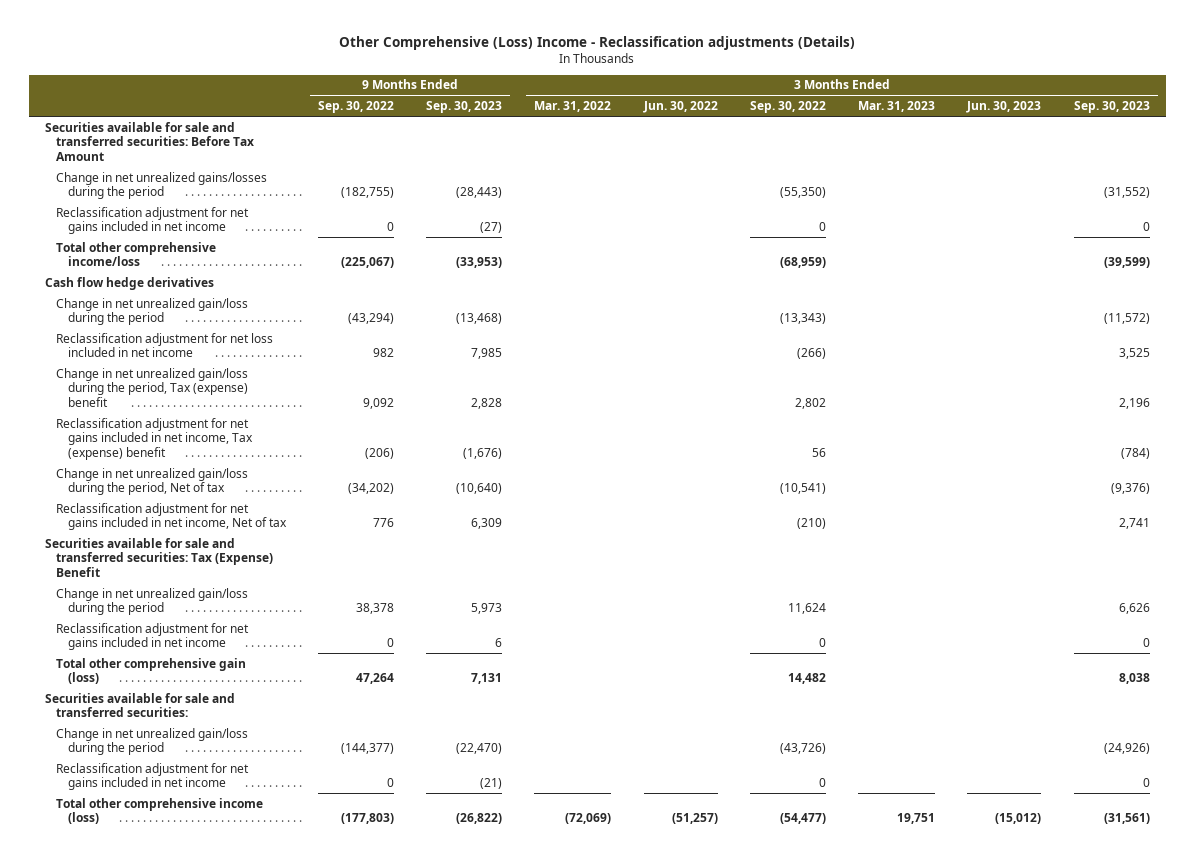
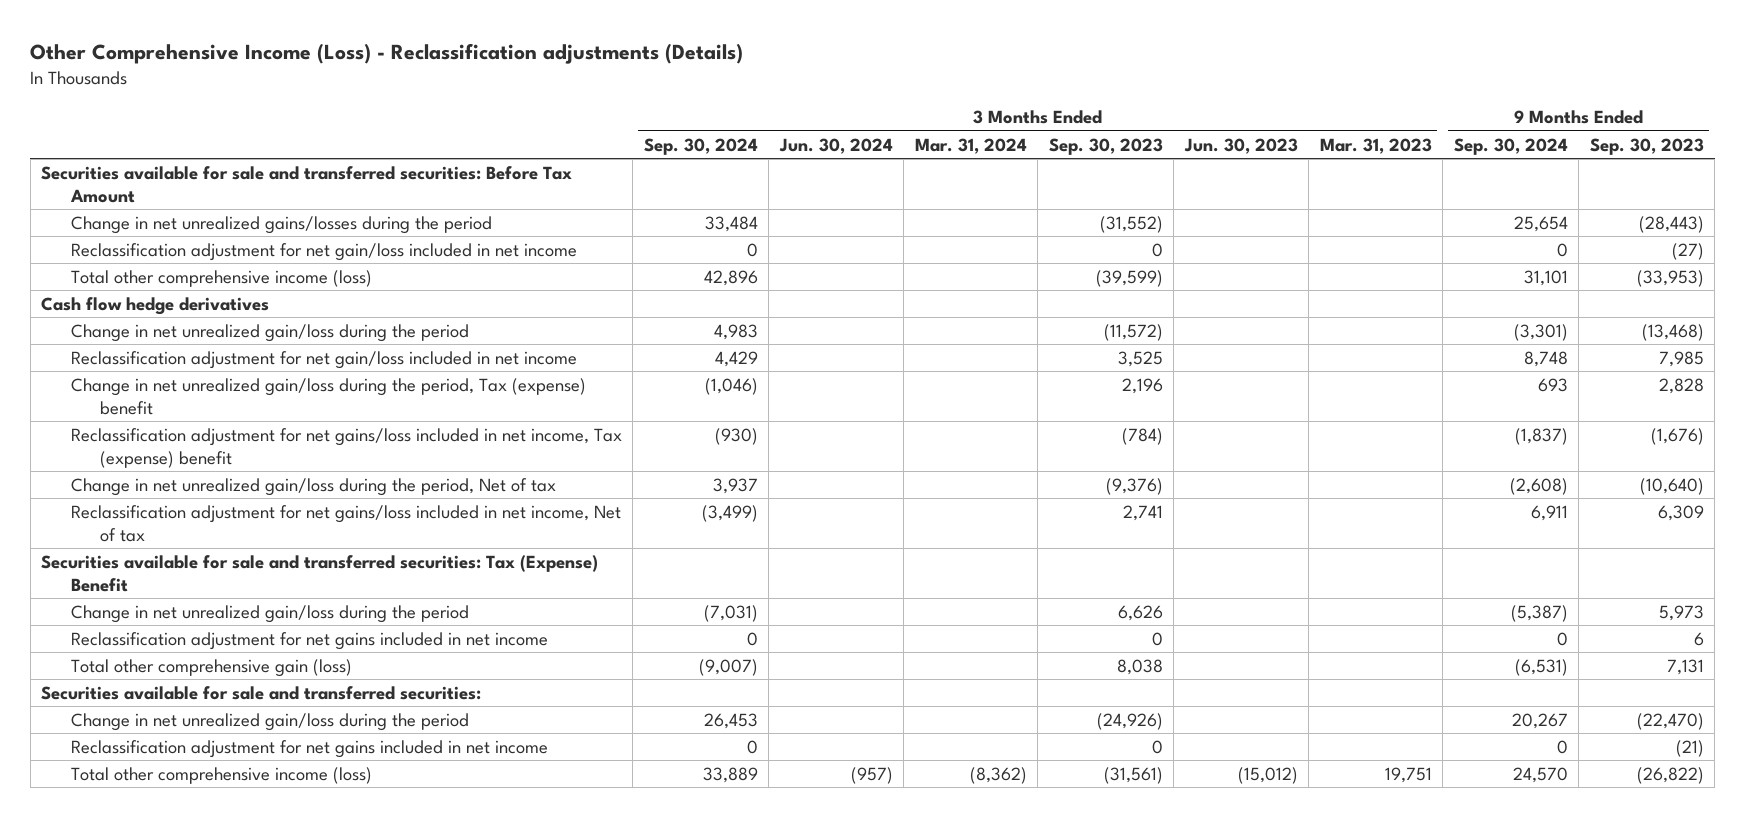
[339,35,856,50] Other Comprehensive (Loss) Income - Reclassification adjustments (Details) -> [30,43,744,65] Other Comprehensive Income (Loss) - Reclassification adjustments (Details)
[317,101,394,114] Sep. 30, 2022 -> none
[534,101,612,113] Mar. 31, 2022 -> none
[642,101,718,114] Jun. 30, 2022 -> none
[749,101,826,114] Sep. 30, 2022 -> none
none -> [643,137,758,155] Sep. 30, 2024
none -> [778,137,893,154] Jun. 30, 2024
none -> [914,137,1027,154] Mar. 31, 2024
none -> [1453,137,1568,155] Sep. 30, 2024
[56,206,250,235] Reclassification adjustment for net gains included in net income -> [70,242,577,261] Reclassification adjustment for net gain/loss included in net income
[56,241,217,267] Total other comprehensive income/loss -> [70,269,372,287] Total other comprehensive income (loss)
[56,332,274,358] Reclassification adjustment for net loss included in net income -> [70,350,577,369] Reclassification adjustment for net gain/loss included in net income
[56,417,253,460] Reclassification adjustment for net gains included in net income, Tax (expense) benefit -> [70,427,622,468] Reclassification adjustment for net gains/loss included in net income, Tax (expense) benefit
[56,502,287,531] Reclassification adjustment for net gains included in net income, Net of tax -> [70,504,621,542] Reclassification adjustment for net gains/loss included in net income, Net of tax

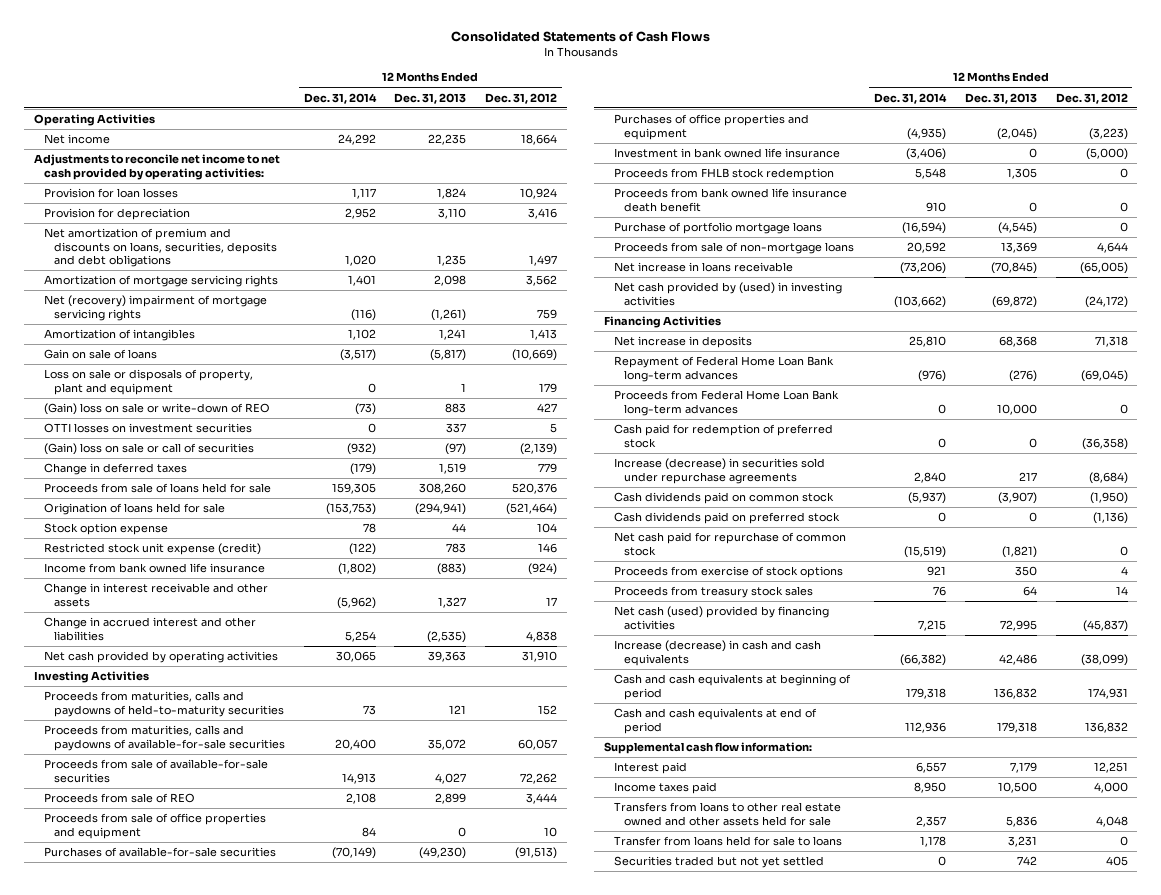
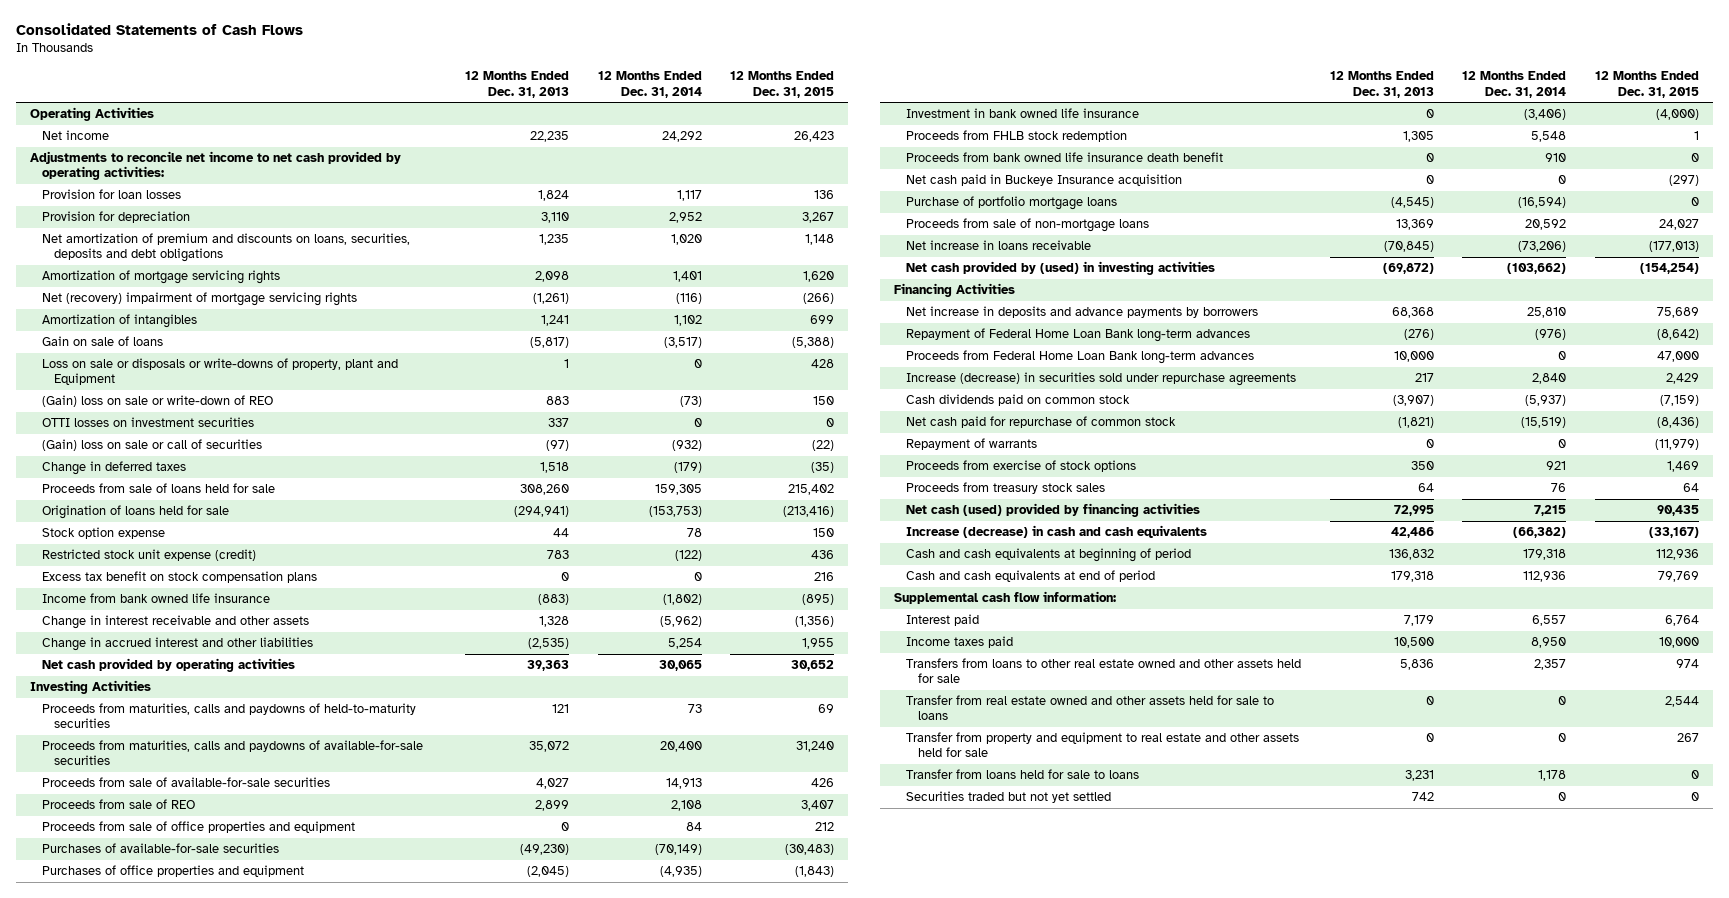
[485,92,558,104] Dec. 31, 2012 -> none
none -> [730,71,835,98] 12 Months Ended Dec. 31, 2015
[43,369,253,395] Loss on sale or disposals of property, plant and equipment -> [41,358,398,386] Loss on sale or disposals or write-downs of property, plant and Equipment
[439,463,467,475] 1,519 -> [540,462,570,474] 1,518
none -> [41,571,317,584] Excess tax benefit on stock compensation plans
[438,596,467,608] 1,327 -> [539,616,570,628] 1,328
none -> [906,174,1183,187] Net cash paid in Buckeye Insurance acquisition
[614,336,753,349] Net increase in deposits -> [906,306,1259,319] Net increase in deposits and advance payments by borrowers
[614,424,834,448] Cash paid for redemption of preferred stock -> none
[614,512,841,525] Cash dividends paid on preferred stock -> none
none -> [906,438,1038,451] Repayment of warrants
none -> [906,695,1275,721] Transfer from real estate owned and other assets held for sale to loans
none -> [906,732,1300,758] Transfer from property and equipment to real estate and other assets held for sale

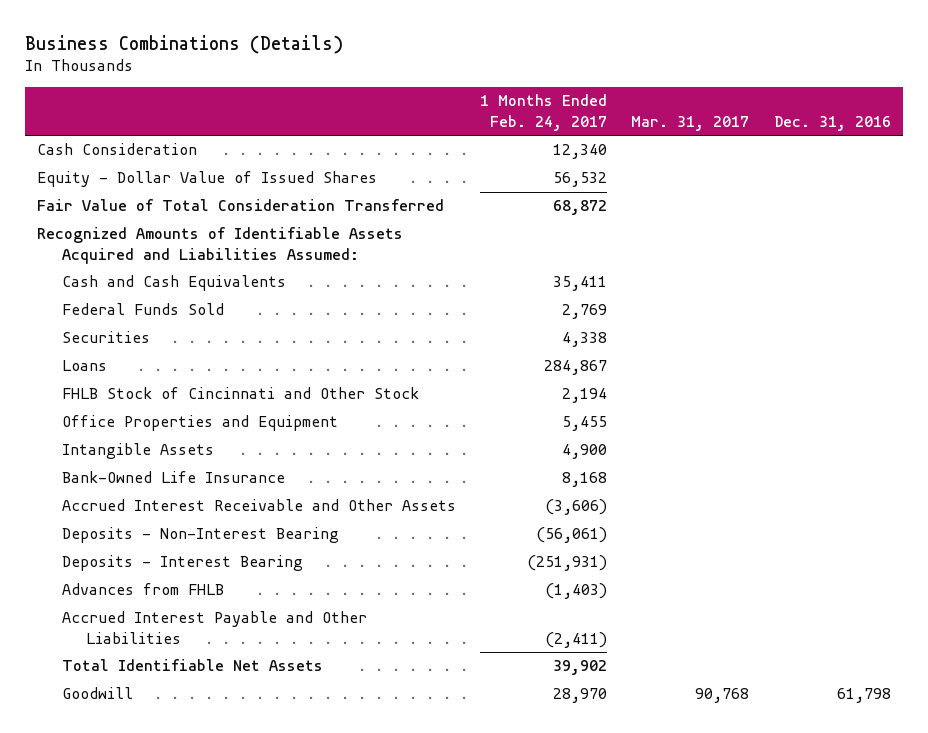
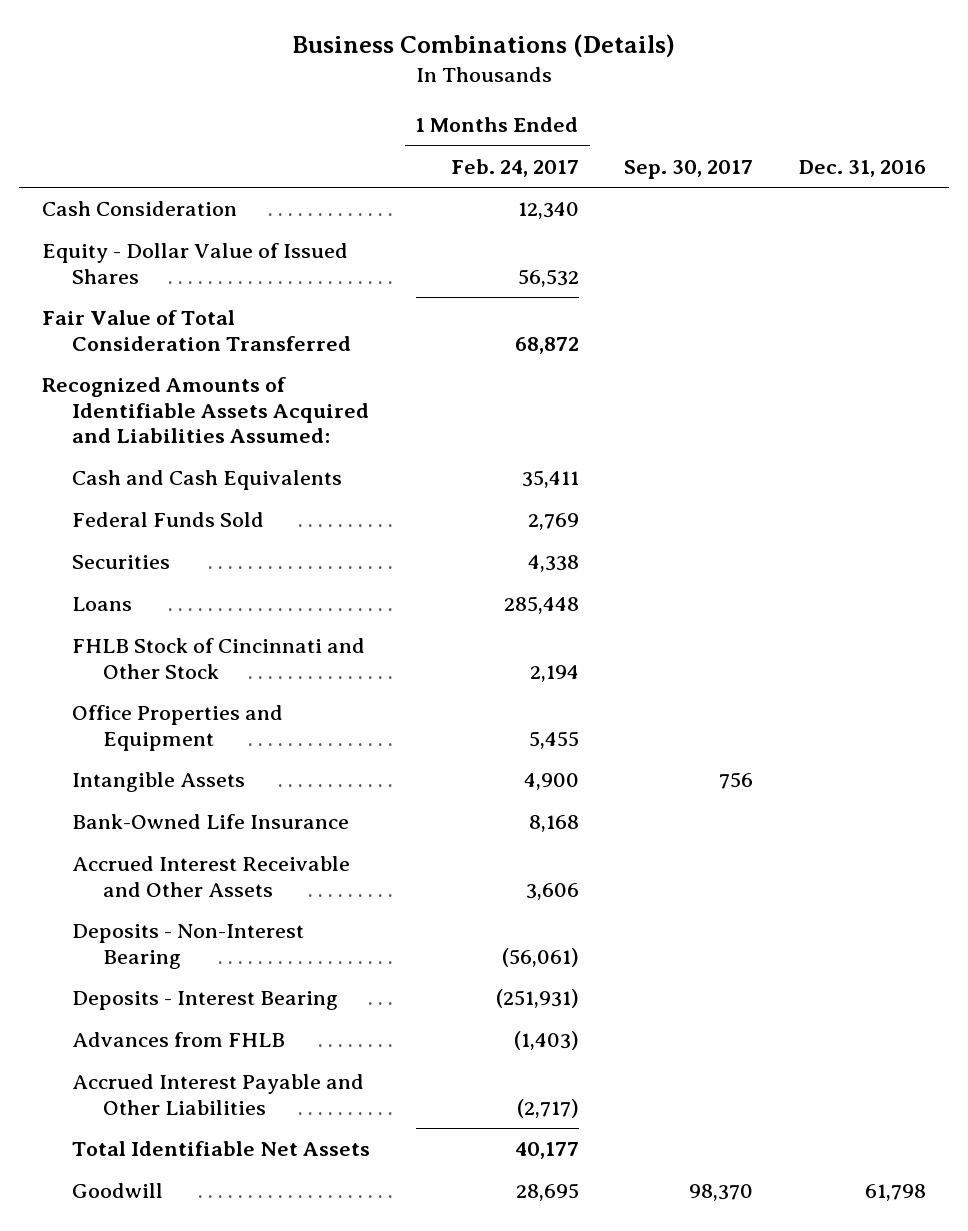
[631,115,750,131] Mar. 31, 2017 -> none
none -> [624,159,754,179] Sep. 30, 2017
[543,360,607,376] 284,867 -> [503,596,579,615] 285,448
[544,499,607,516] (3,606) -> [525,882,579,900] 3,606
[544,631,607,648] (2,411) -> [516,1098,579,1118] (2,717)
[552,660,607,676] 39,902 -> [514,1142,579,1160] 40,177
[552,688,607,704] 28,970 -> [515,1183,579,1202] 28,695

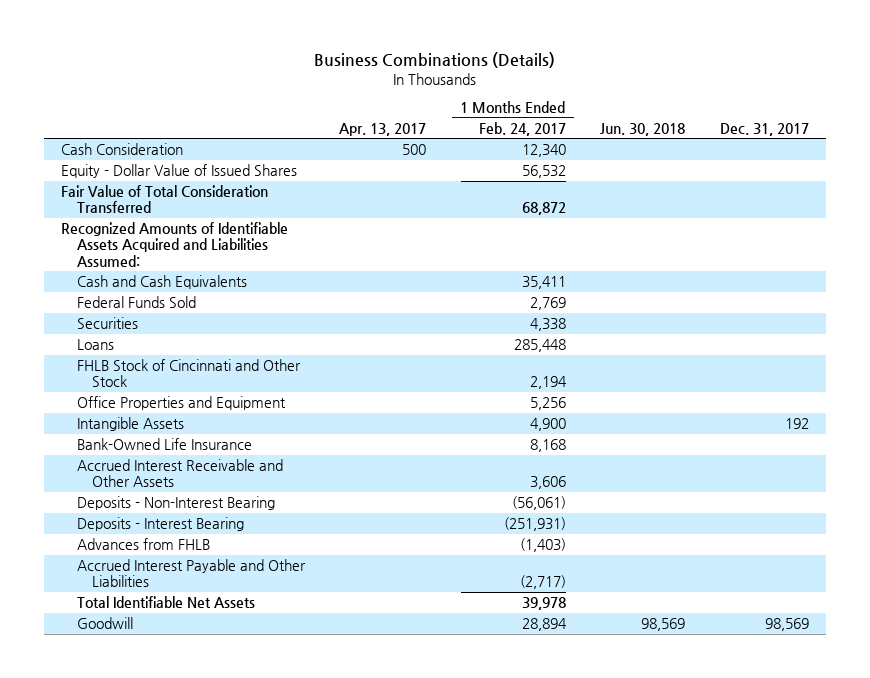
[624,159,754,179] Sep. 30, 2017 -> none
[798,159,926,177] Dec. 31, 2016 -> none
none -> [339,122,427,136] Apr. 13, 2017
none -> [600,122,686,136] Jun. 30, 2018
none -> [719,122,809,136] Dec. 31, 2017
[528,730,579,749] 5,455 -> [529,397,566,411] 5,256
[514,1142,579,1160] 40,177 -> [521,597,566,611] 39,978
[515,1183,579,1202] 28,695 -> [521,618,567,632] 28,894

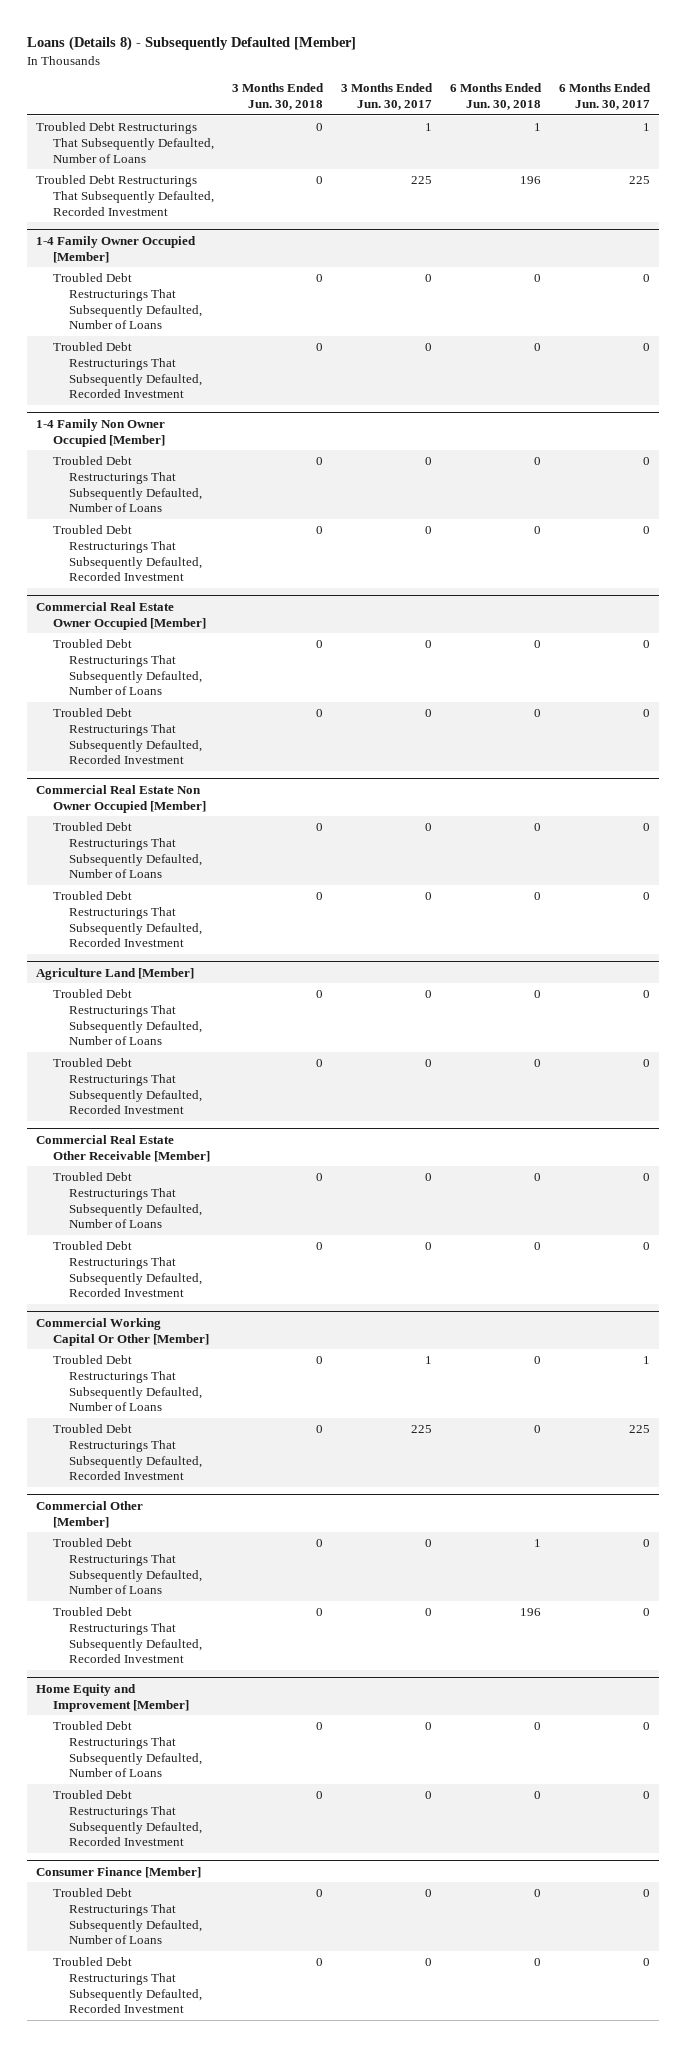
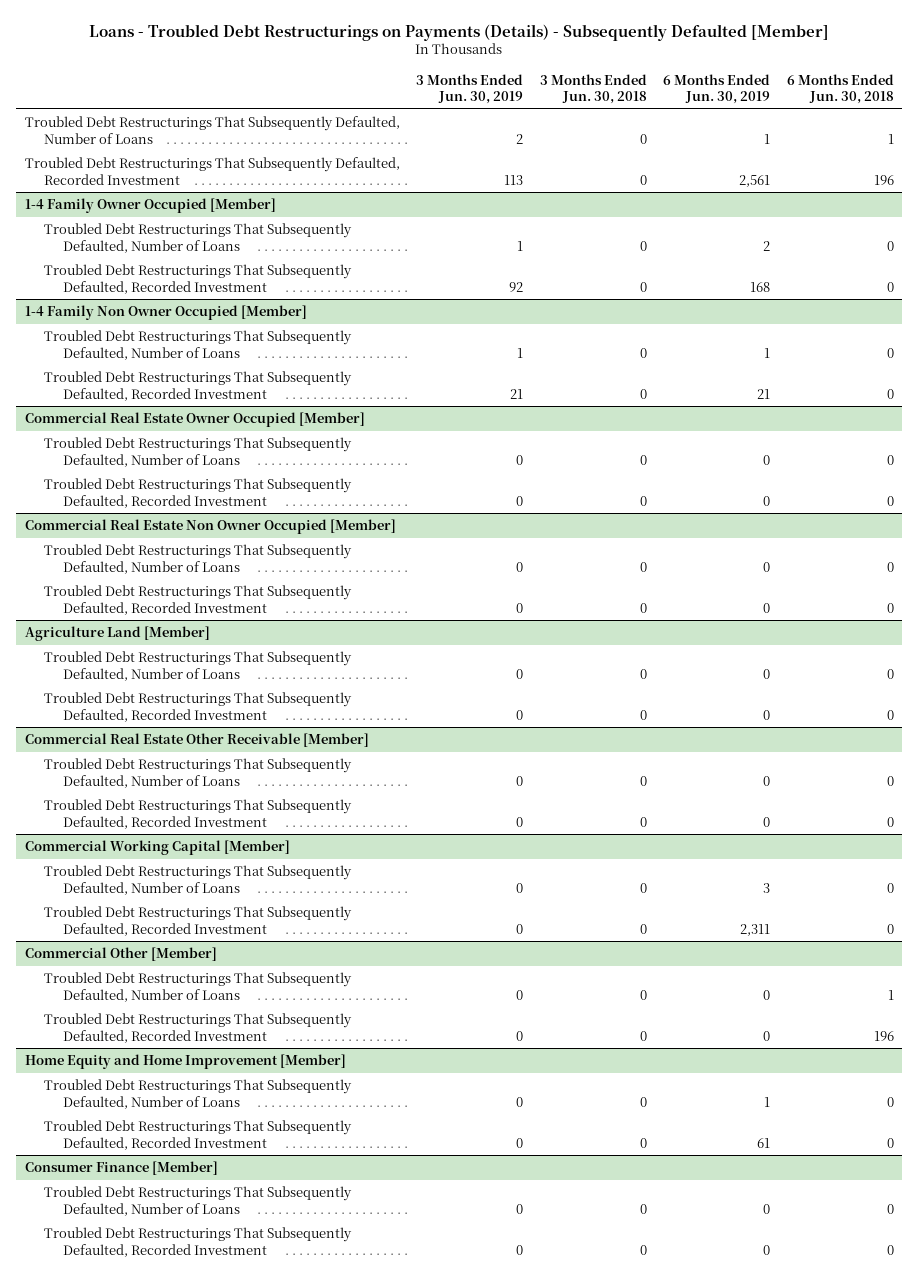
[27,36,357,52] Loans (Details 8) - Subsequently Defaulted [Member] -> [89,23,830,41] Loans - Troubled Debt Restructurings on Payments (Details) - Subsequently Defaulted [Member]
[340,83,433,111] 3 Months Ended Jun. 30, 2017 -> none
[558,83,651,111] 6 Months Ended Jun. 30, 2017 -> none
none -> [416,73,524,105] 3 Months Ended Jun. 30, 2019
none -> [663,73,771,105] 6 Months Ended Jun. 30, 2019
[36,1317,209,1346] Commercial Working Capital Or Other [Member] -> [24,840,290,856] Commercial Working Capital [Member]
[36,1683,189,1712] Home Equity and Improvement [Member] -> [24,1054,346,1070] Home Equity and Home Improvement [Member]

